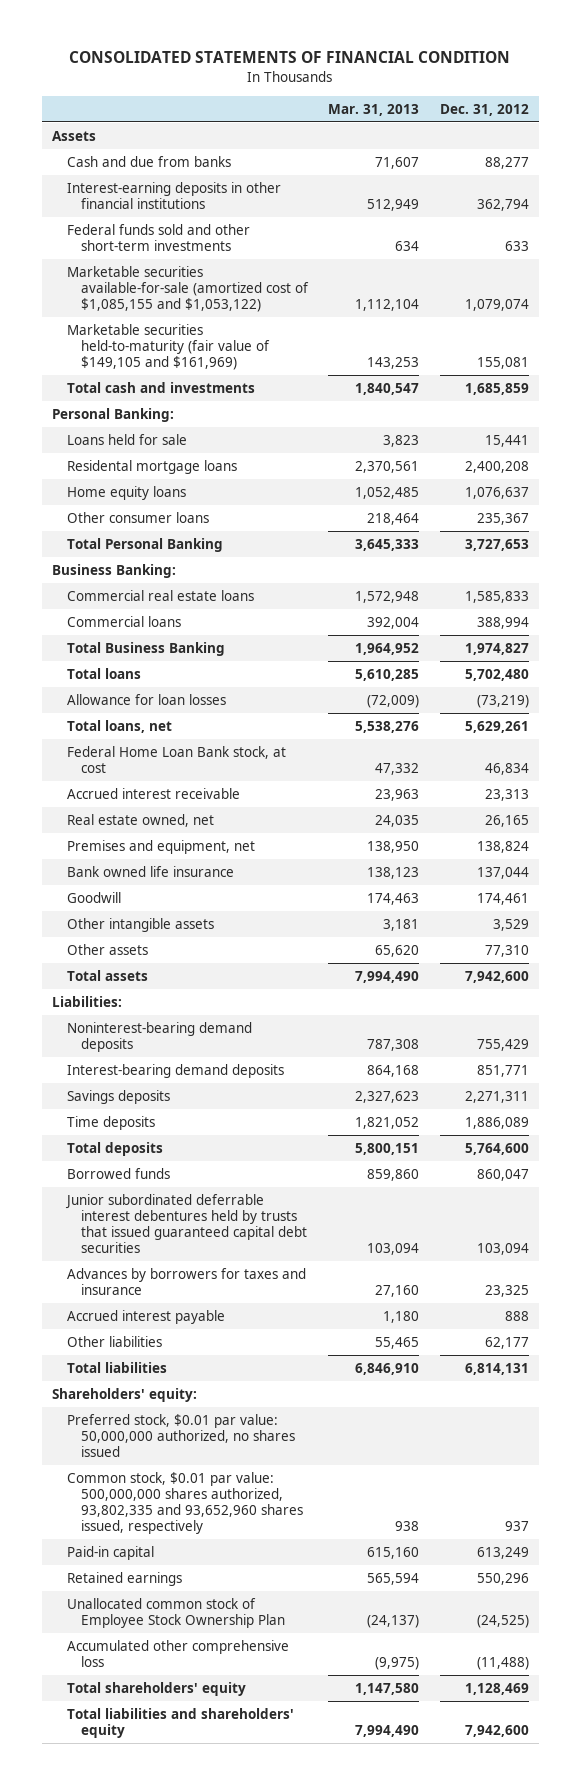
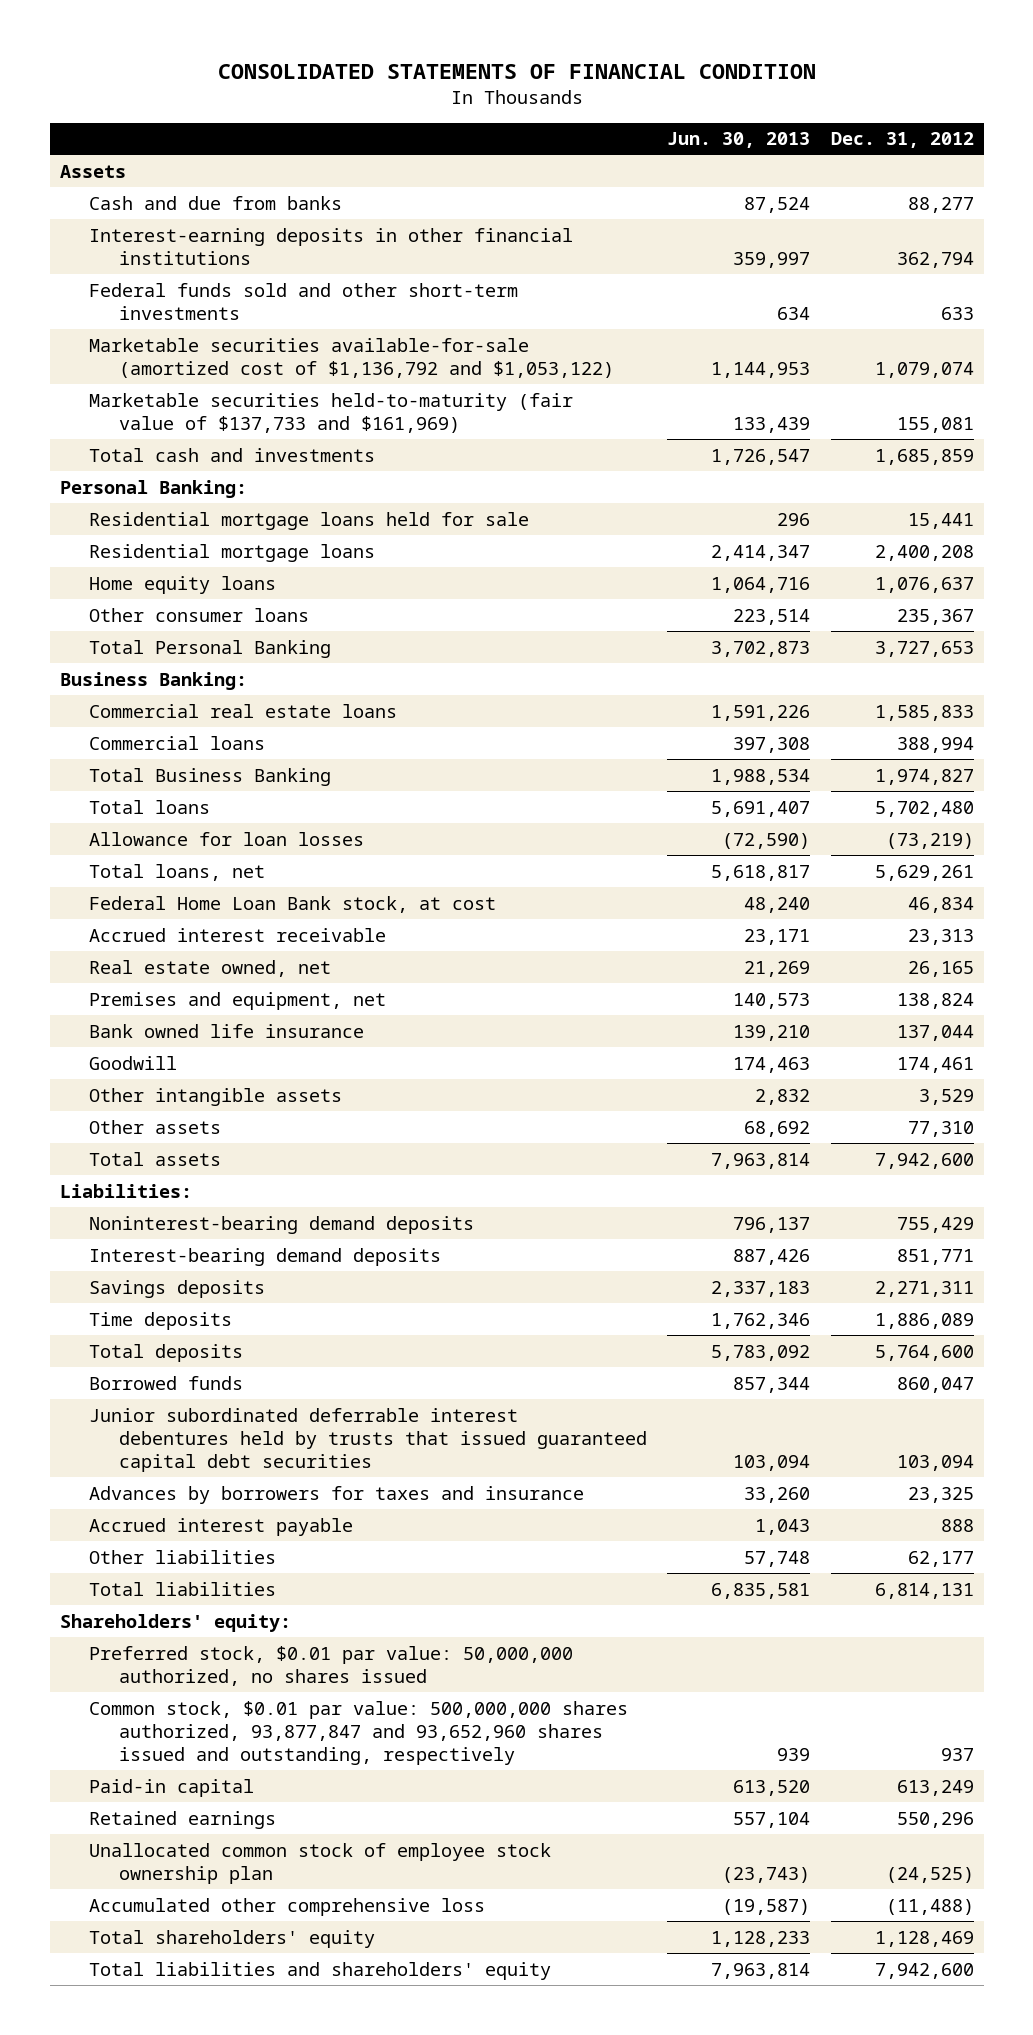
[328,103,420,116] Mar. 31, 2013 -> none
none -> [667,132,811,149] Jun. 30, 2013
[66,266,310,312] Marketable securities available-for-sale (amortized cost of $1,085,155 and $1,053,122) -> [89,337,615,378] Marketable securities available-for-sale (amortized cost of $1,136,792 and $1,053,122)
[66,324,271,370] Marketable securities held-to-maturity (fair value of $149,105 and $161,969) -> [89,392,574,433] Marketable securities held-to-maturity (fair value of $137,733 and $161,969)
[66,434,187,446] Loans held for sale -> [89,511,530,530] Residential mortgage loans held for sale
[66,460,237,475] Residental mortgage loans -> [89,543,376,562] Residential mortgage loans
[66,1472,304,1534] Common stock, $0.01 par value: 500,000,000 shares authorized, 93,802,335 and 93,652,960 shares issued, respectively -> [89,1700,629,1766] Common stock, $0.01 par value: 500,000,000 shares authorized, 93,877,847 and 93,652,960 shares issued and outstanding, respectively
[66,1598,286,1628] Unallocated common stock of Employee Stock Ownership Plan -> [89,1842,552,1884] Unallocated common stock of employee stock ownership plan

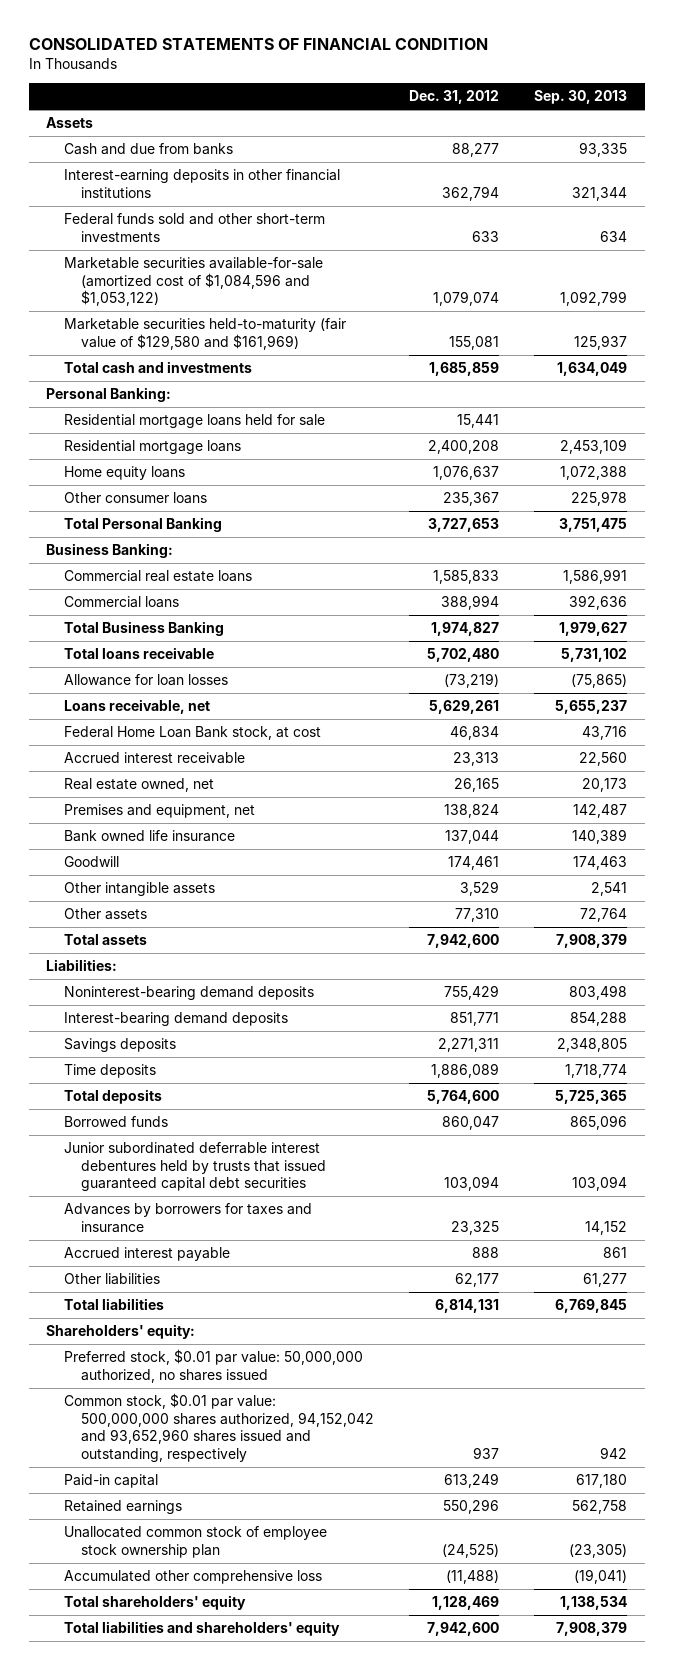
[667,132,811,149] Jun. 30, 2013 -> none
none -> [534,90,628,105] Sep. 30, 2013
[89,337,615,378] Marketable securities available-for-sale (amortized cost of $1,136,792 and $1,053,122) -> [63,257,323,307] Marketable securities available-for-sale (amortized cost of $1,084,596 and $1,053,122)
[89,392,574,433] Marketable securities held-to-maturity (fair value of $137,733 and $161,969) -> [63,318,346,350] Marketable securities held-to-maturity (fair value of $129,580 and $161,969)
[89,799,211,814] Total loans -> [63,647,214,660] Total loans receivable
[89,863,266,881] Total loans, net -> [63,699,210,715] Loans receivable, net
[89,1700,629,1766] Common stock, $0.01 par value: 500,000,000 shares authorized, 93,877,847 and 93,652,960 shares issued and outstanding, respectively -> [63,1393,374,1462] Common stock, $0.01 par value: 500,000,000 shares authorized, 94,152,042 and 93,652,960 shares issued and outstanding, respectively

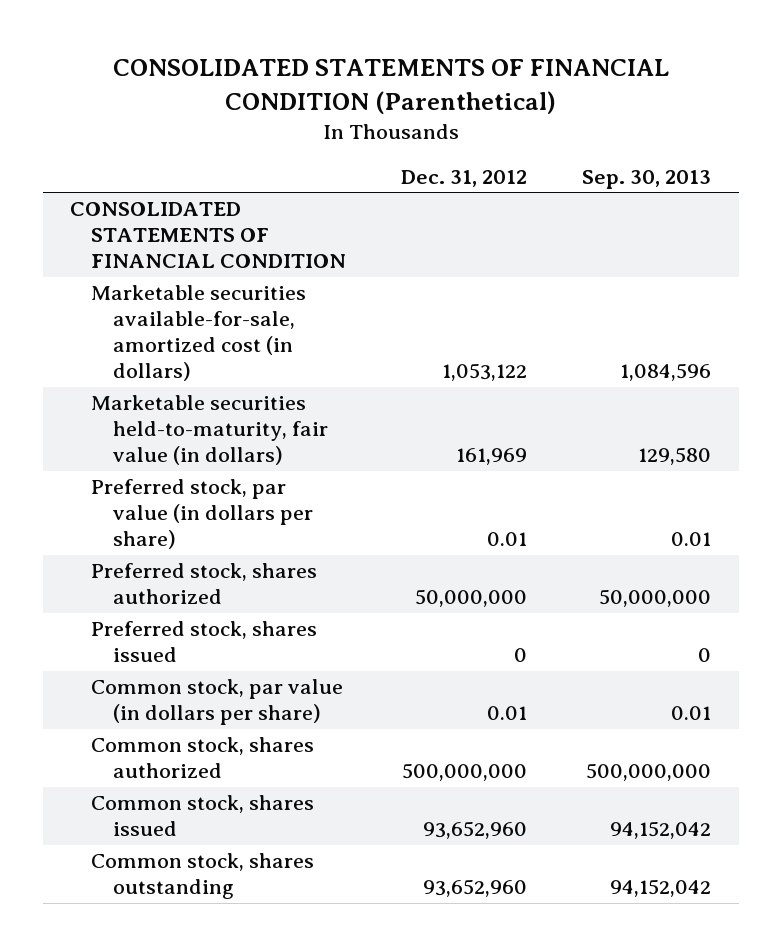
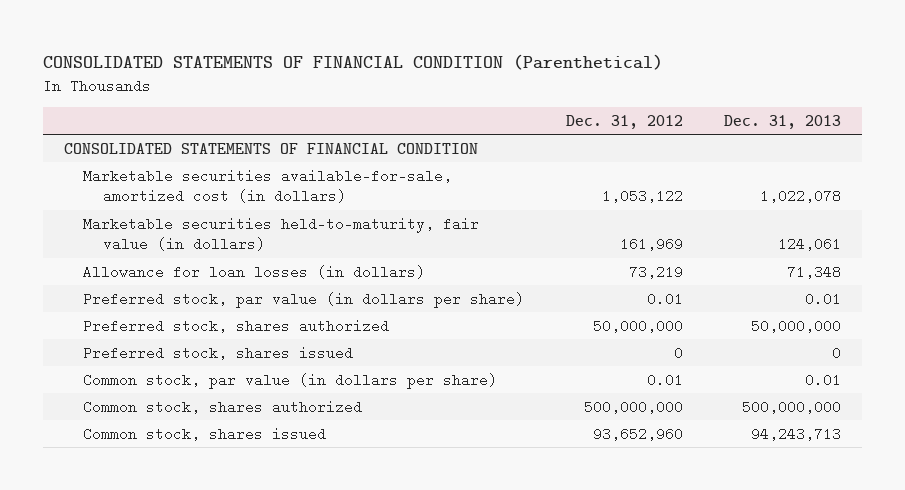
[582,169,712,189] Sep. 30, 2013 -> none
none -> [724,114,842,129] Dec. 31, 2013
none -> [83,264,426,279] Allowance for loan losses (in dollars)
[91,853,315,900] Common stock, shares outstanding -> none

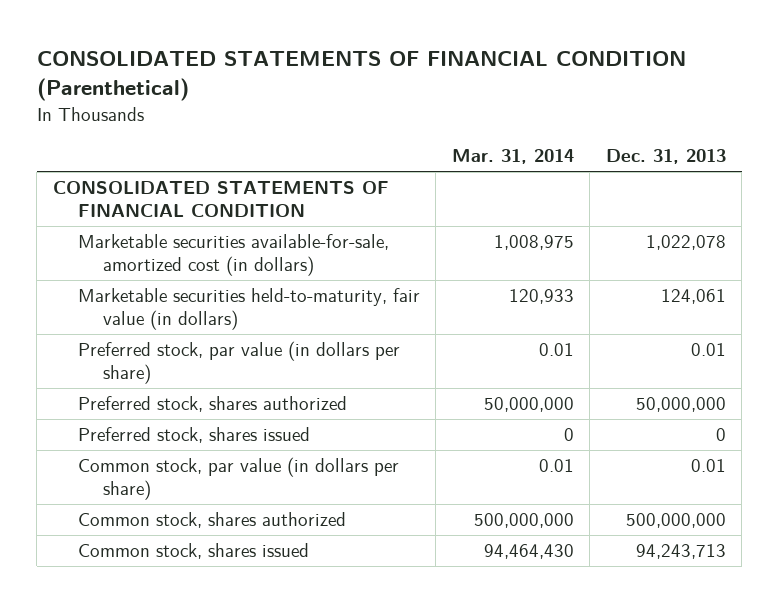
[565,114,683,129] Dec. 31, 2012 -> none
none -> [451,149,574,165] Mar. 31, 2014
[83,264,426,279] Allowance for loan losses (in dollars) -> none

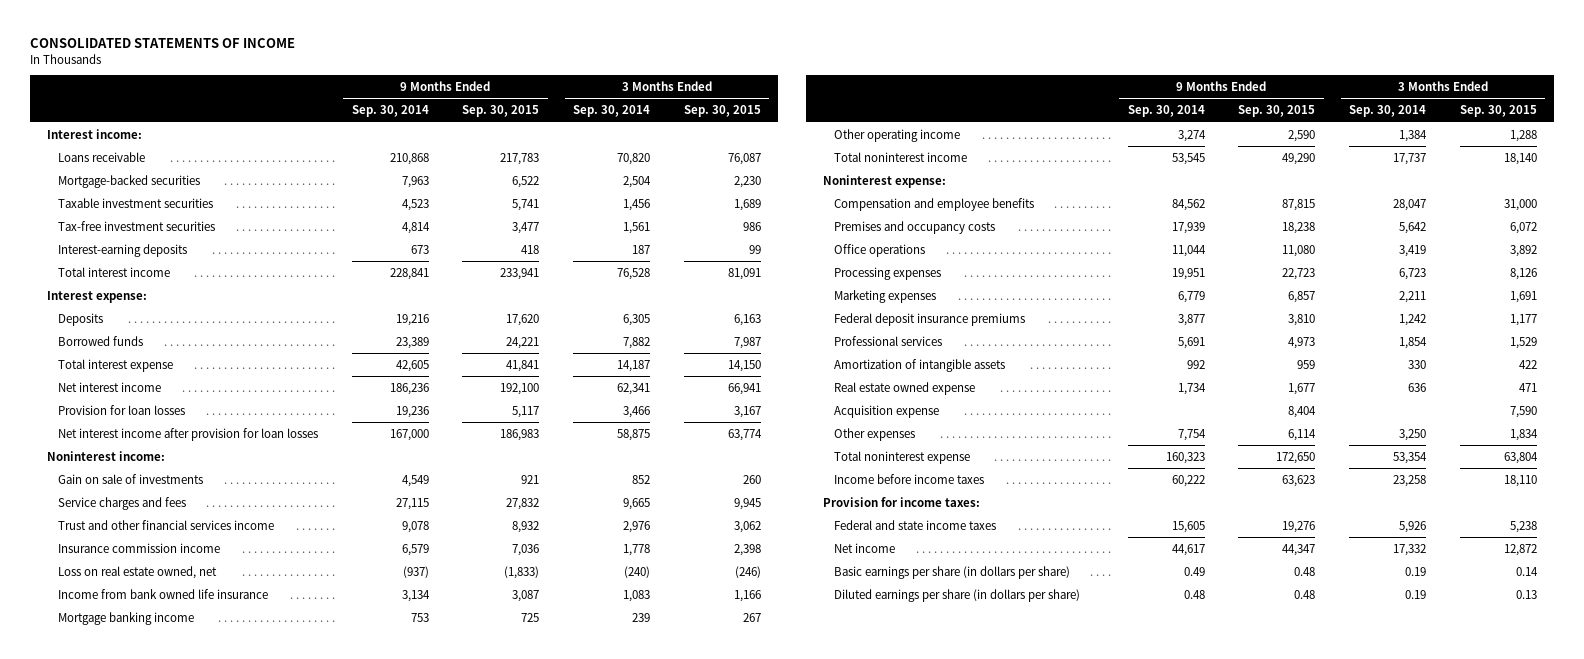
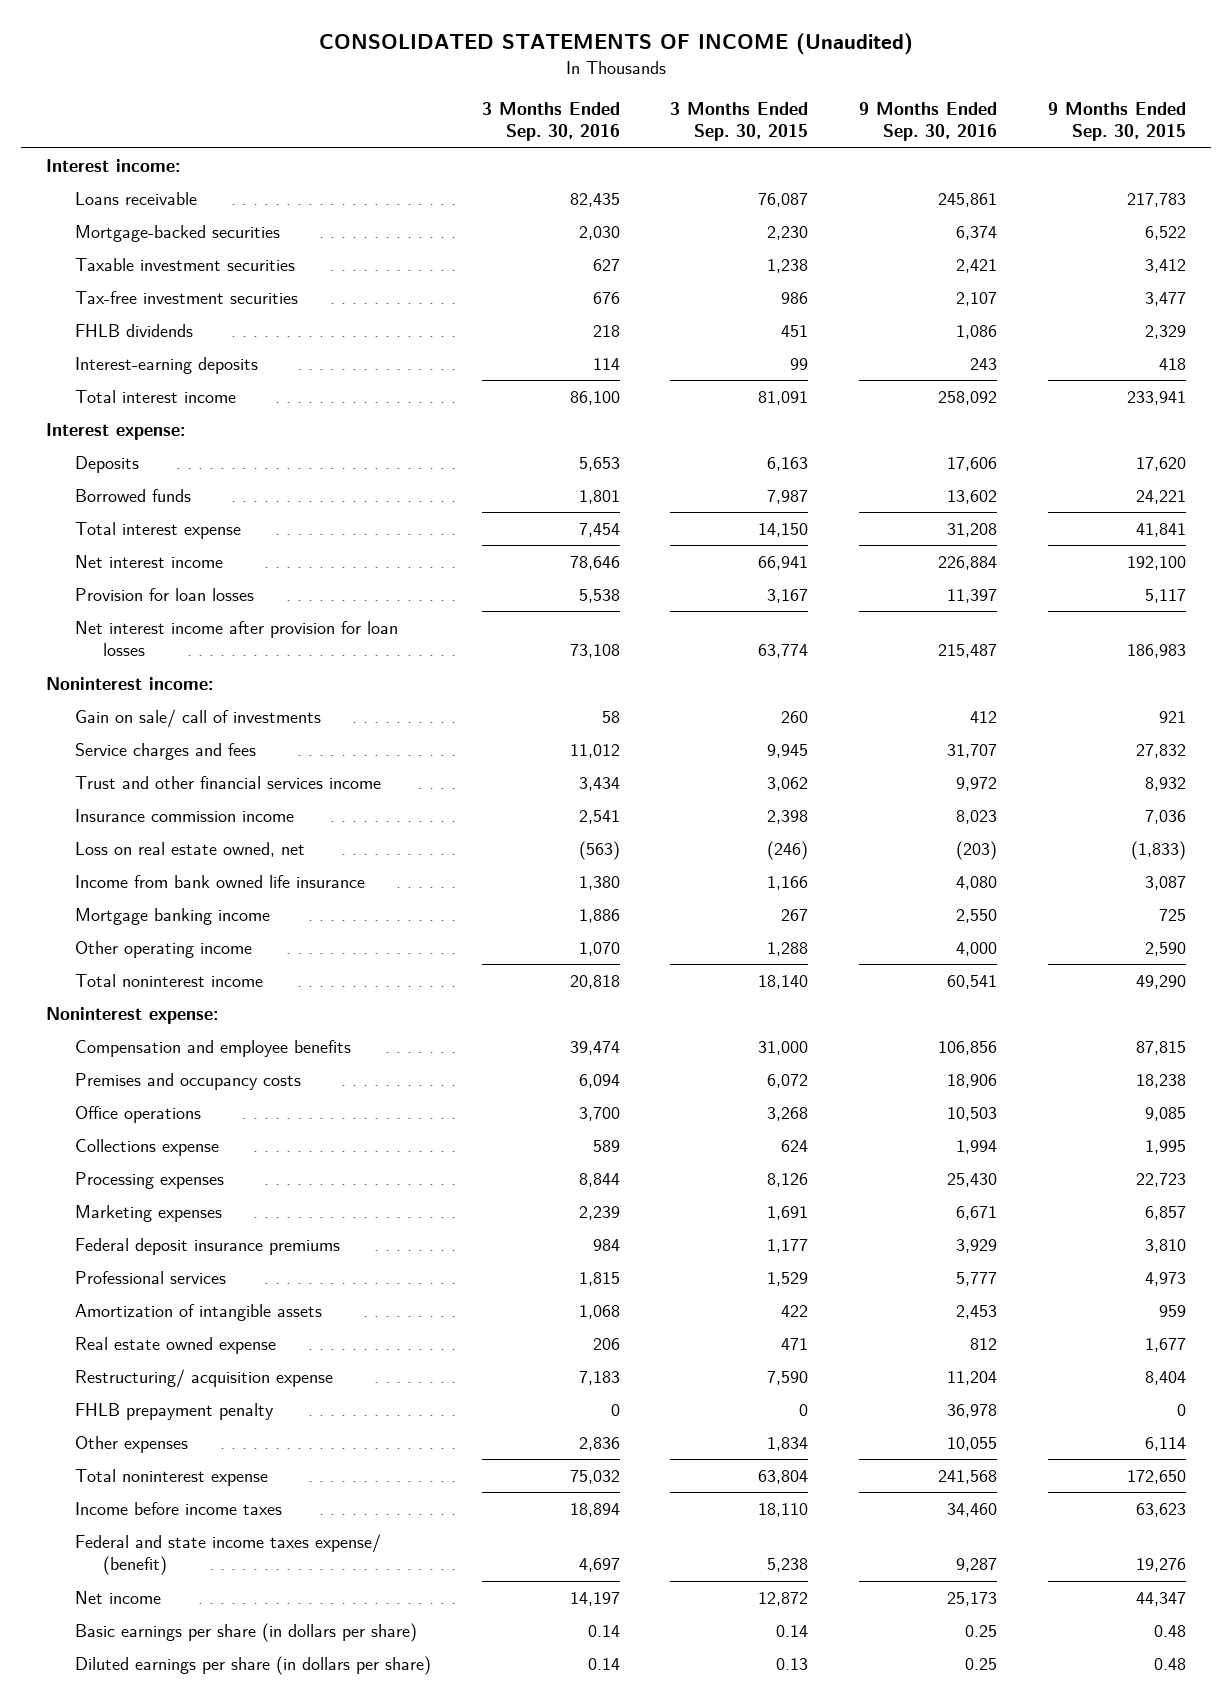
[30,38,296,49] CONSOLIDATED STATEMENTS OF INCOME -> [319,33,914,56] CONSOLIDATED STATEMENTS OF INCOME (Unaudited)
[351,105,429,118] Sep. 30, 2014 -> none
[573,105,651,118] Sep. 30, 2014 -> none
none -> [481,102,620,142] 3 Months Ended Sep. 30, 2016
none -> [859,102,998,142] 9 Months Ended Sep. 30, 2016
[512,198,540,211] 5,741 -> [1144,259,1186,274] 3,412
[733,198,761,211] 1,689 -> [767,259,809,274] 1,238
none -> [74,324,193,338] FHLB dividends
[57,473,203,484] Gain on sale of investments -> [74,709,321,729] Gain on sale/ call of investments
[1282,244,1316,257] 11,080 -> [1144,1107,1186,1122] 9,085
[1509,244,1537,257] 3,892 -> [767,1107,809,1122] 3,268
none -> [74,1139,219,1157] Collections expense
[833,404,939,418] Acquisition expense -> [74,1369,333,1389] Restructuring/ acquisition expense
none -> [74,1403,274,1421] FHLB prepayment penalty
[823,496,981,507] Provision for income taxes: -> none
[833,519,996,530] Federal and state income taxes -> [74,1534,381,1576] Federal and state income taxes expense/ (benefit)

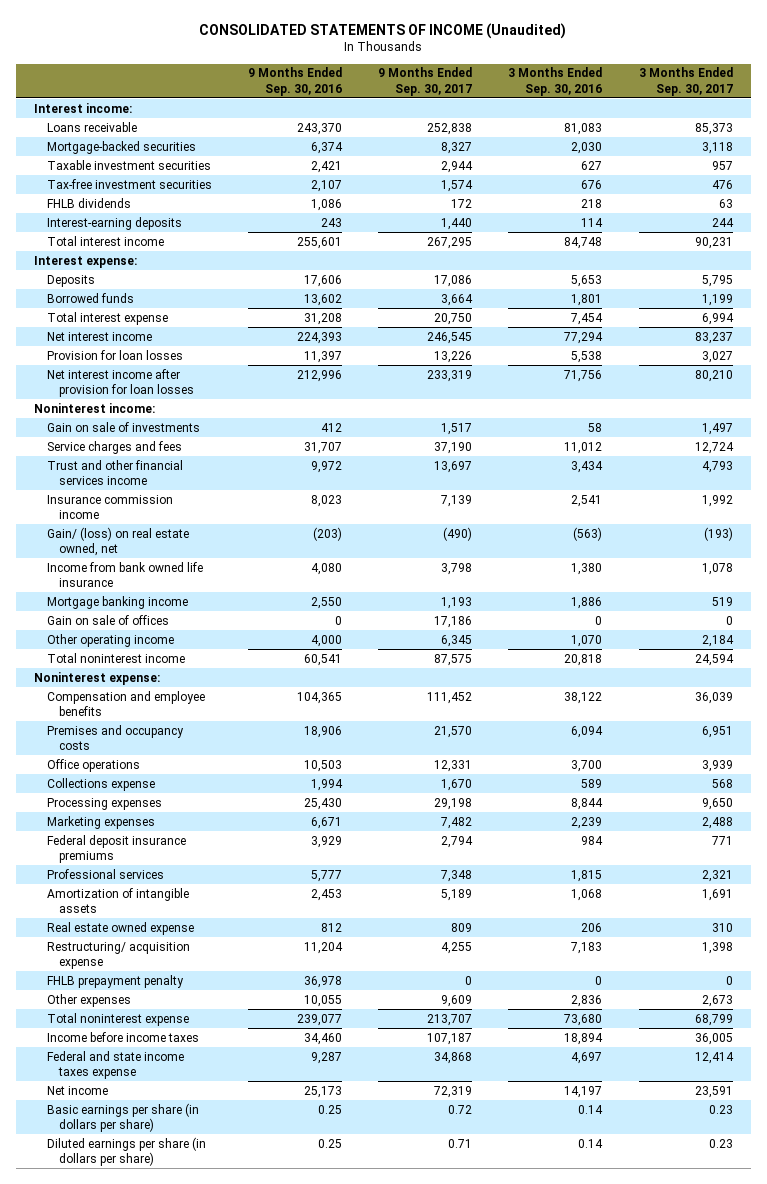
[670,102,809,142] 3 Months Ended Sep. 30, 2015 -> none
[1047,102,1186,142] 9 Months Ended Sep. 30, 2015 -> none
none -> [378,67,473,96] 9 Months Ended Sep. 30, 2017
none -> [638,67,733,96] 3 Months Ended Sep. 30, 2017
[569,193,620,208] 82,435 -> [564,122,603,135] 81,083
[938,193,998,208] 245,861 -> [296,122,342,135] 243,370
[569,391,620,406] 86,100 -> [564,236,603,249] 84,748
[938,391,998,406] 258,092 -> [296,236,342,249] 255,601
[569,556,620,571] 78,646 -> [564,331,604,344] 77,294
[938,556,998,571] 226,884 -> [296,331,342,344] 224,393
[569,644,620,659] 73,108 -> [564,369,603,382] 71,756
[938,644,998,659] 215,487 -> [296,369,342,382] 212,996
[74,709,321,729] Gain on sale/ call of investments -> [46,421,200,432] Gain on sale of investments
[74,842,305,858] Loss on real estate owned, net -> [46,526,189,557] Gain/ (loss) on real estate owned, net
none -> [46,614,169,625] Gain on sale of offices
[569,1041,620,1056] 39,474 -> [564,691,603,704] 38,122
[938,1041,998,1056] 106,856 -> [296,691,342,704] 104,365
[569,1470,620,1485] 75,032 -> [564,1013,603,1026] 73,680
[938,1470,998,1485] 241,568 -> [296,1013,342,1026] 239,077
[74,1534,381,1576] Federal and state income taxes expense/ (benefit) -> [46,1050,184,1080] Federal and state income taxes expense

